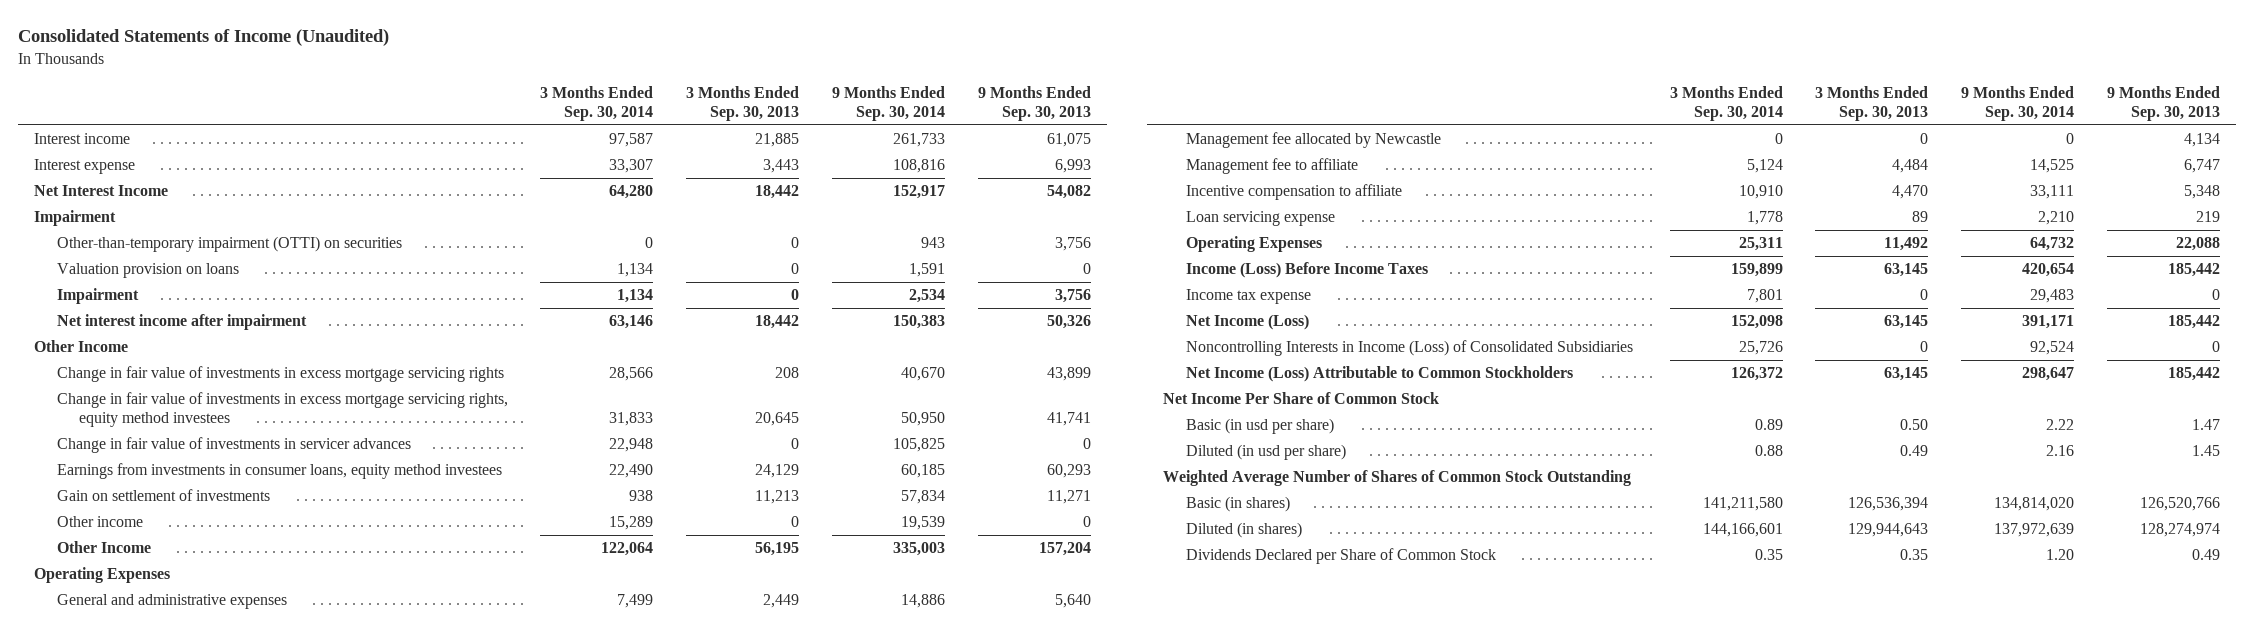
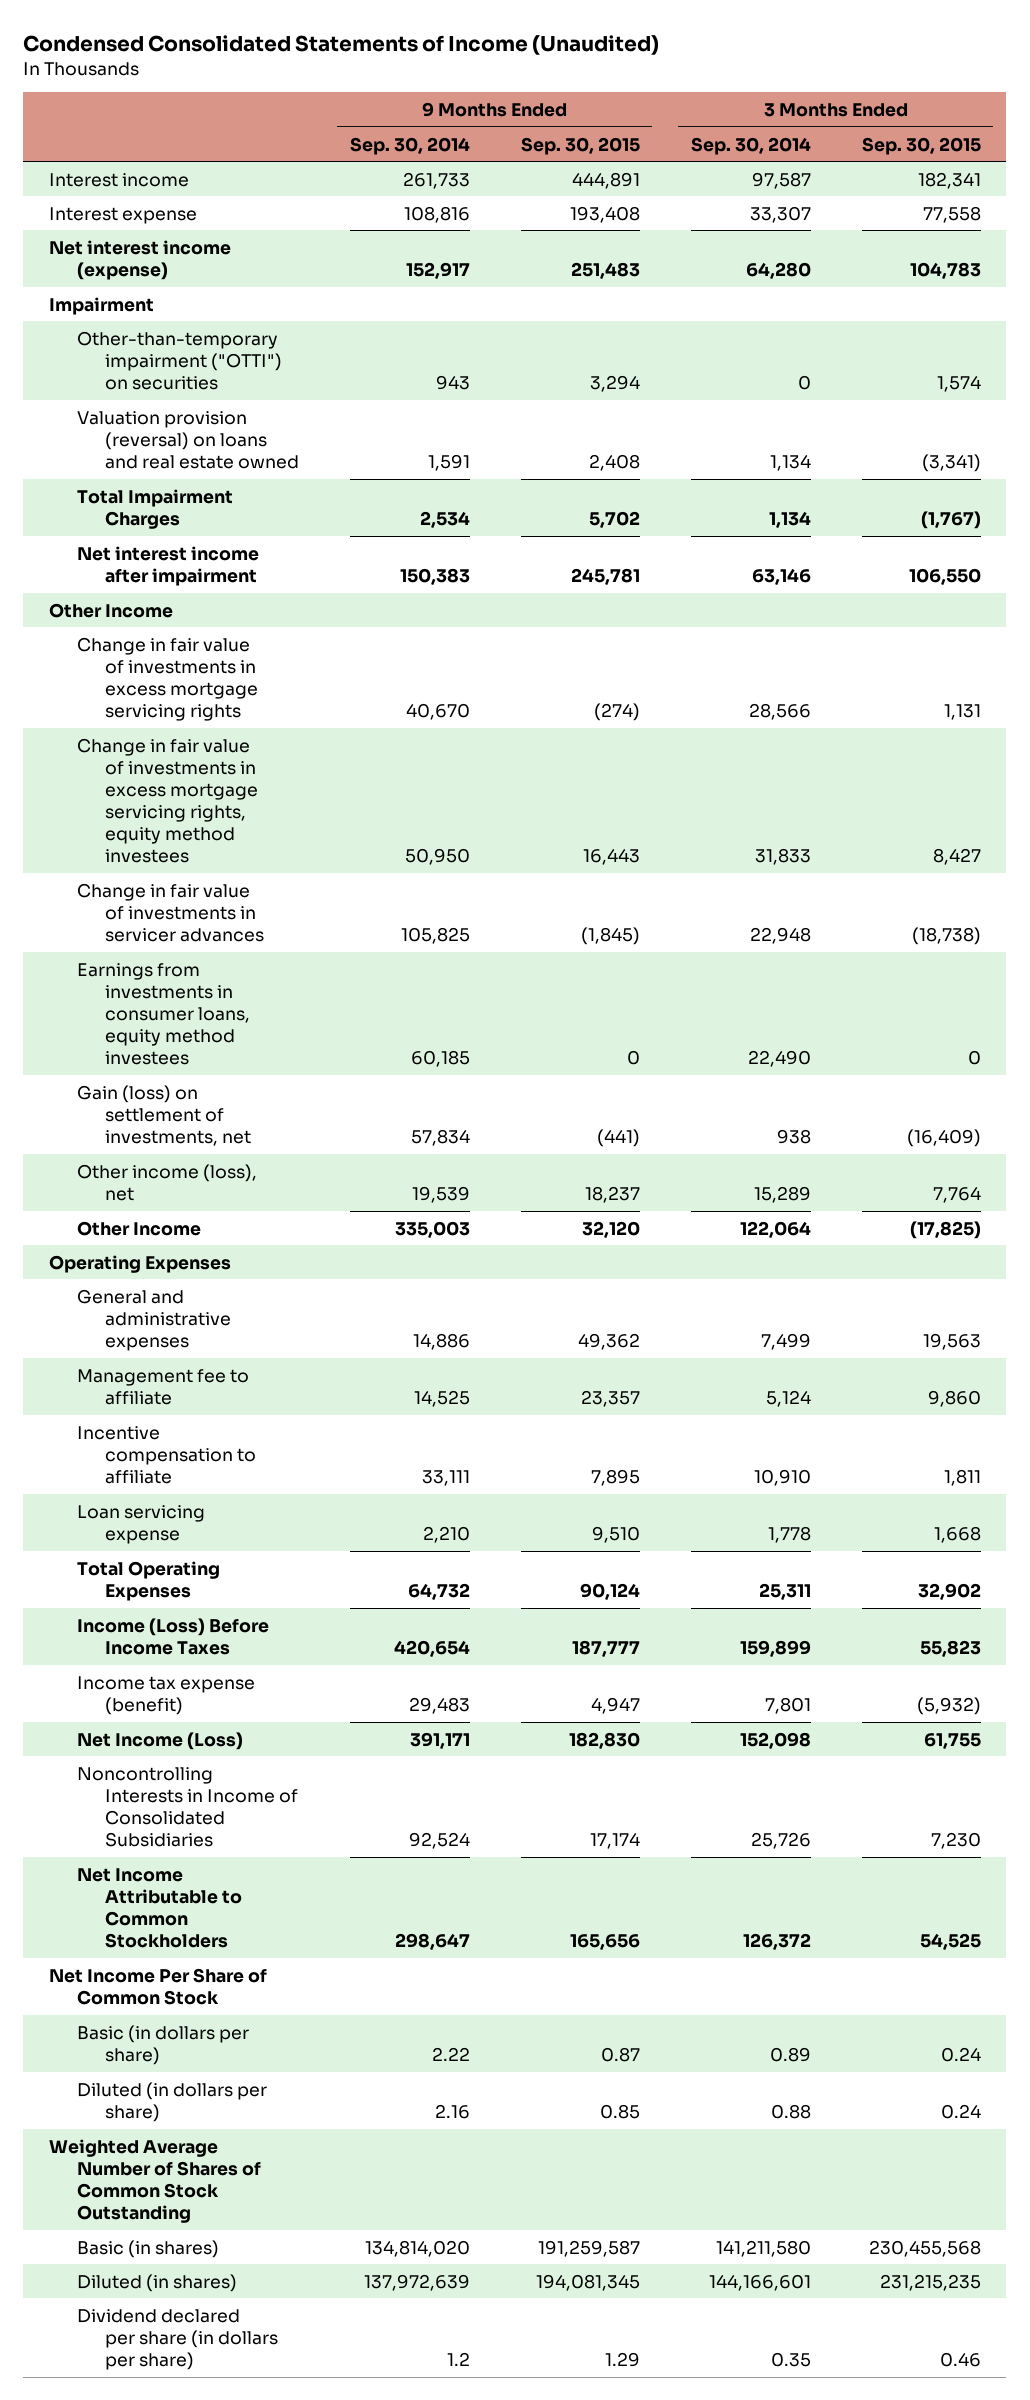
[17,29,389,47] Consolidated Statements of Income (Unaudited) -> [23,34,660,55] Condensed Consolidated Statements of Income (Unaudited)
[686,86,800,121] 3 Months Ended Sep. 30, 2013 -> none
[977,86,1091,121] 9 Months Ended Sep. 30, 2013 -> none
none -> [520,136,640,155] Sep. 30, 2015
none -> [861,136,981,155] Sep. 30, 2015
[33,185,168,197] Net Interest Income -> [48,239,231,280] Net interest income (expense)
[56,236,402,253] Other-than-temporary impairment (OTTI) on securities -> [76,330,282,390] Other-than-temporary impairment ("OTTI") on securities
[56,263,239,279] Valuation provision on loans -> [76,410,299,469] Valuation provision (reversal) on loans and real estate owned
[56,288,139,305] Impairment -> [76,488,233,529] Total Impairment Charges
[56,489,270,502] Gain on settlement of investments -> [76,1084,251,1146] Gain (loss) on settlement of investments, net
[56,516,143,528] Other income -> [76,1163,257,1201] Other income (loss), net
[1185,132,1441,149] Management fee allocated by Newcastle -> none
[1185,236,1322,253] Operating Expenses -> [76,1560,220,1601] Total Operating Expenses
[1185,289,1311,305] Income tax expense -> [76,1675,255,1715] Income tax expense (benefit)
[1185,340,1633,357] Noncontrolling Interests in Income (Loss) of Consolidated Subsidiaries -> [76,1766,298,1848] Noncontrolling Interests in Income of Consolidated Subsidiaries
[1185,366,1573,383] Net Income (Loss) Attributable to Common Stockholders -> [76,1867,242,1949] Net Income Attributable to Common Stockholders
[1185,418,1334,435] Basic (in usd per share) -> [76,2024,249,2065] Basic (in dollars per share)
[1185,444,1346,461] Diluted (in usd per share) -> [76,2081,267,2122] Diluted (in dollars per share)
[1185,548,1496,565] Dividends Declared per Share of Common Stock -> [76,2308,278,2370] Dividend declared per share (in dollars per share)
[2046,549,2075,561] 1.20 -> [446,2351,470,2366] 1.2

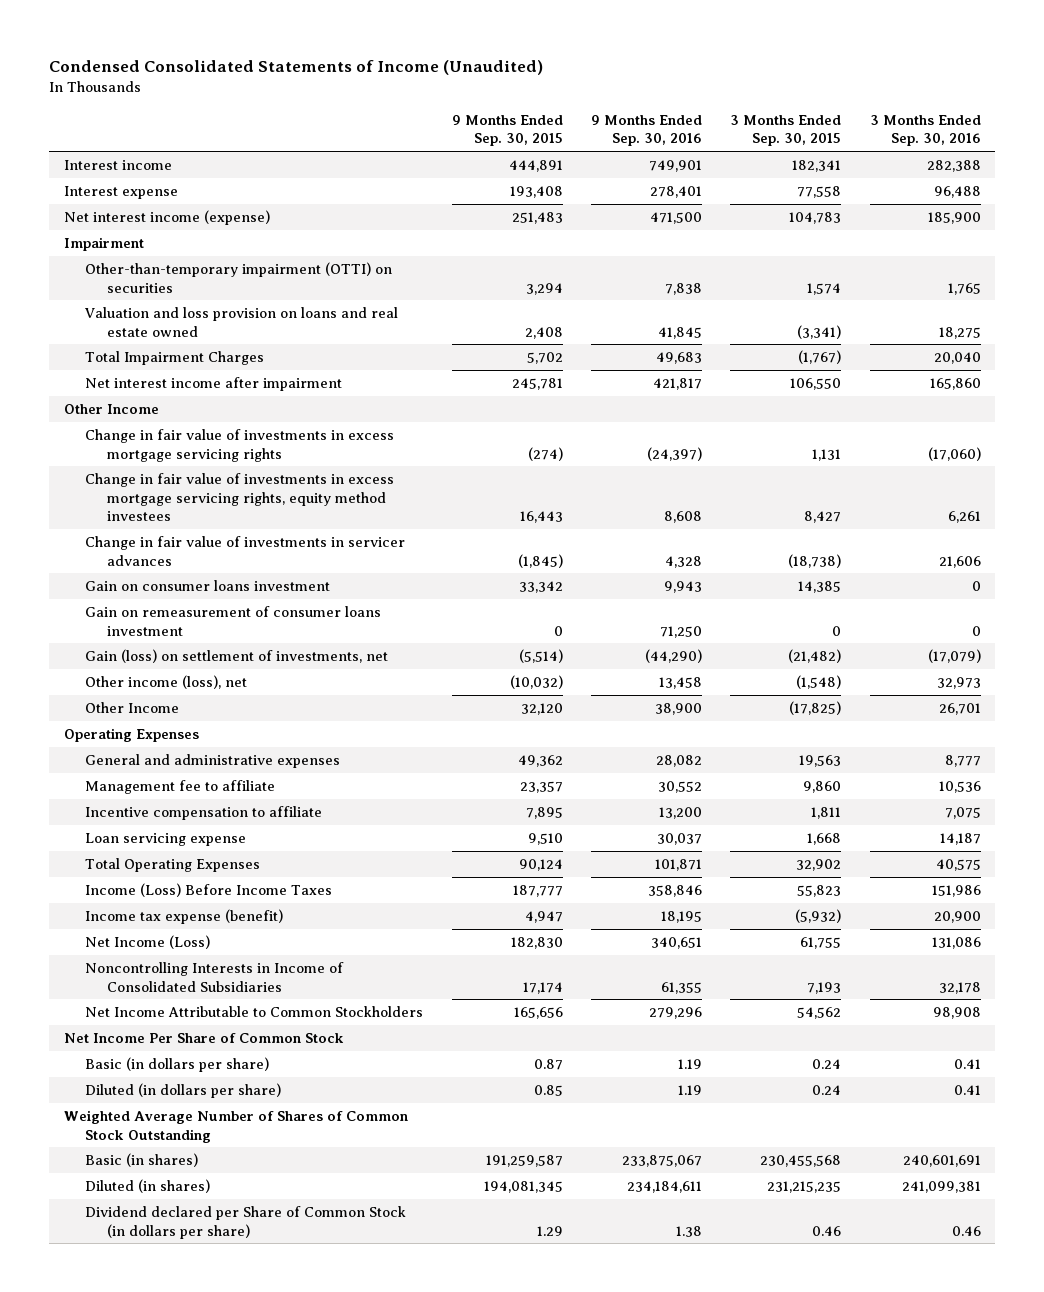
[349,136,470,155] Sep. 30, 2014 -> none
[690,136,811,155] Sep. 30, 2014 -> none
none -> [591,114,703,147] 9 Months Ended Sep. 30, 2016
none -> [869,114,981,147] 3 Months Ended Sep. 30, 2016
[76,330,282,390] Other-than-temporary impairment ("OTTI") on securities -> [85,262,393,293] Other-than-temporary impairment (OTTI) on securities
[76,410,299,469] Valuation provision (reversal) on loans and real estate owned -> [84,307,399,337] Valuation and loss provision on loans and real estate owned
[76,962,250,1066] Earnings from investments in consumer loans, equity method investees -> none
none -> [85,580,331,592] Gain on consumer loans investment
none -> [85,606,382,636] Gain on remeasurement of consumer loans investment
[596,1128,640,1147] (441) -> [518,649,563,664] (5,514)
[906,1128,981,1147] (16,409) -> [788,649,842,664] (21,482)
[584,1185,640,1203] 18,237 -> [509,675,563,690] (10,032)
[932,1185,981,1203] 7,764 -> [796,675,842,690] (1,548)
[930,1832,981,1850] 7,230 -> [807,981,842,994] 7,193
[919,1933,981,1951] 54,525 -> [797,1007,842,1020] 54,562
[76,2308,278,2370] Dividend declared per share (in dollars per share) -> [85,1206,407,1239] Dividend declared per Share of Common Stock (in dollars per share)

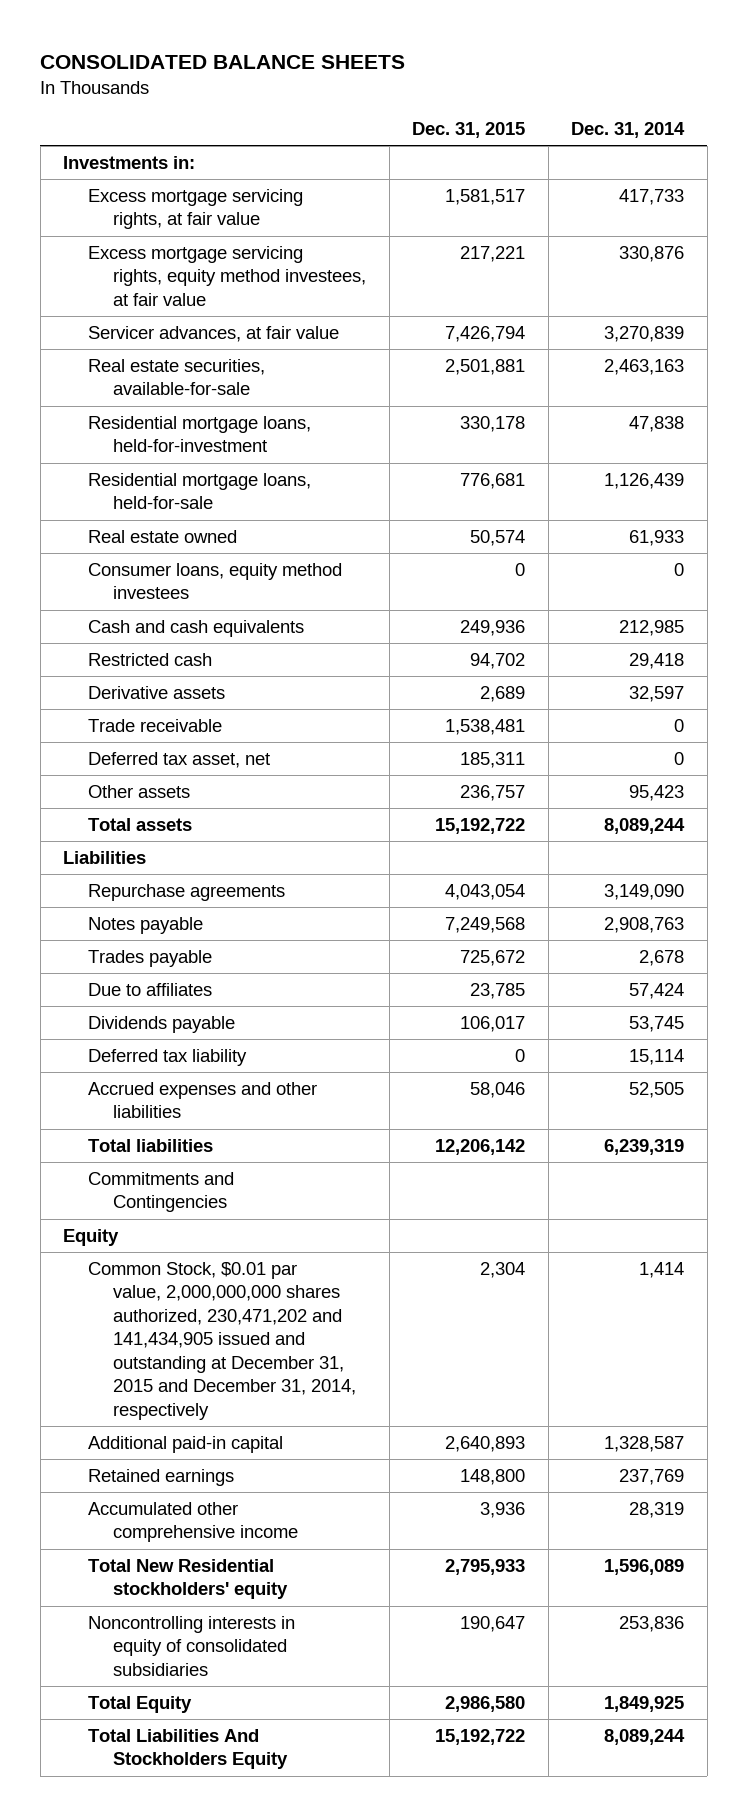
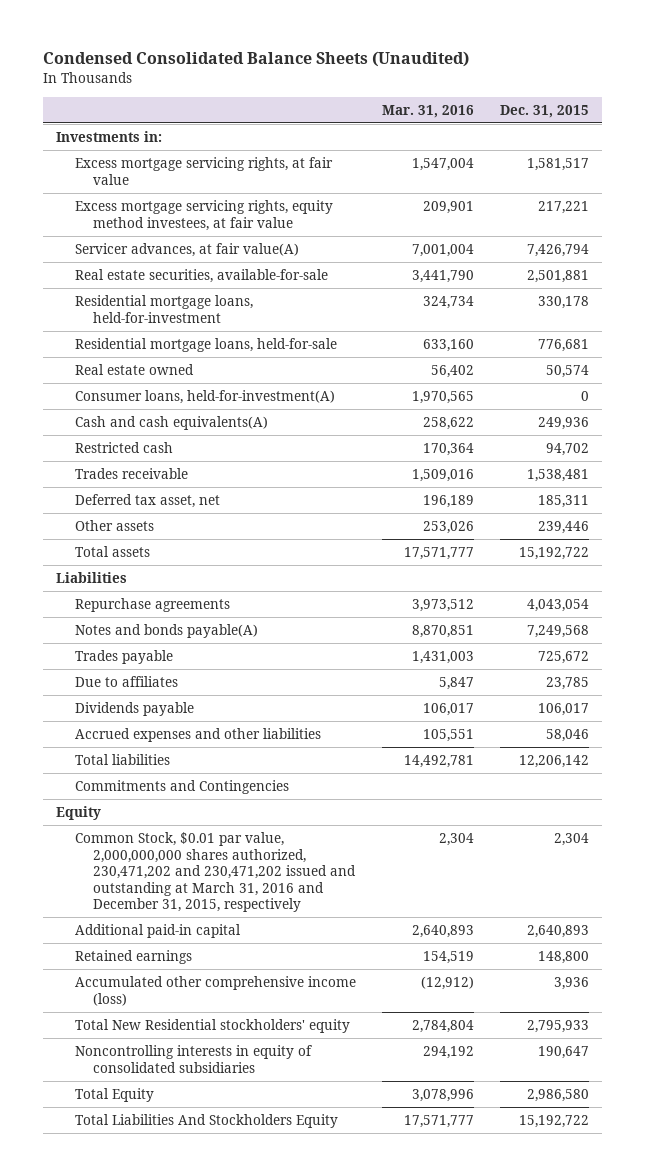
[40,54,406,69] CONSOLIDATED BALANCE SHEETS -> [43,51,470,68] Condensed Consolidated Balance Sheets (Unaudited)
[571,121,686,138] Dec. 31, 2014 -> none
none -> [381,104,474,118] Mar. 31, 2016
[88,325,340,342] Servicer advances, at fair value -> [74,242,299,257] Servicer advances, at fair value(A)
[88,562,343,600] Consumer loans, equity method investees -> none
none -> [74,389,335,404] Consumer loans, held-for-investment(A)
[88,619,305,637] Cash and cash equivalents -> [74,415,268,430] Cash and cash equivalents(A)
[88,685,226,699] Derivative assets -> none
[88,718,223,732] Trade receivable -> [74,467,188,479] Trades receivable
[460,784,526,801] 236,757 -> [537,520,589,534] 239,446
[88,916,204,934] Notes payable -> [74,623,258,638] Notes and bonds payable(A)
[88,1048,248,1066] Deferred tax liability -> none
[88,1261,357,1420] Common Stock, $0.01 par value, 2,000,000,000 shares authorized, 230,471,202 and 141,434,905 issued and outstanding at December 31, 2015 and December 31, 2014, respectively -> [74,831,357,913] Common Stock, $0.01 par value, 2,000,000,000 shares authorized, 230,471,202 and 230,471,202 issued and outstanding at March 31, 2016 and December 31, 2015, respectively
[88,1501,299,1543] Accumulated other comprehensive income -> [74,975,356,1006] Accumulated other comprehensive income (loss)

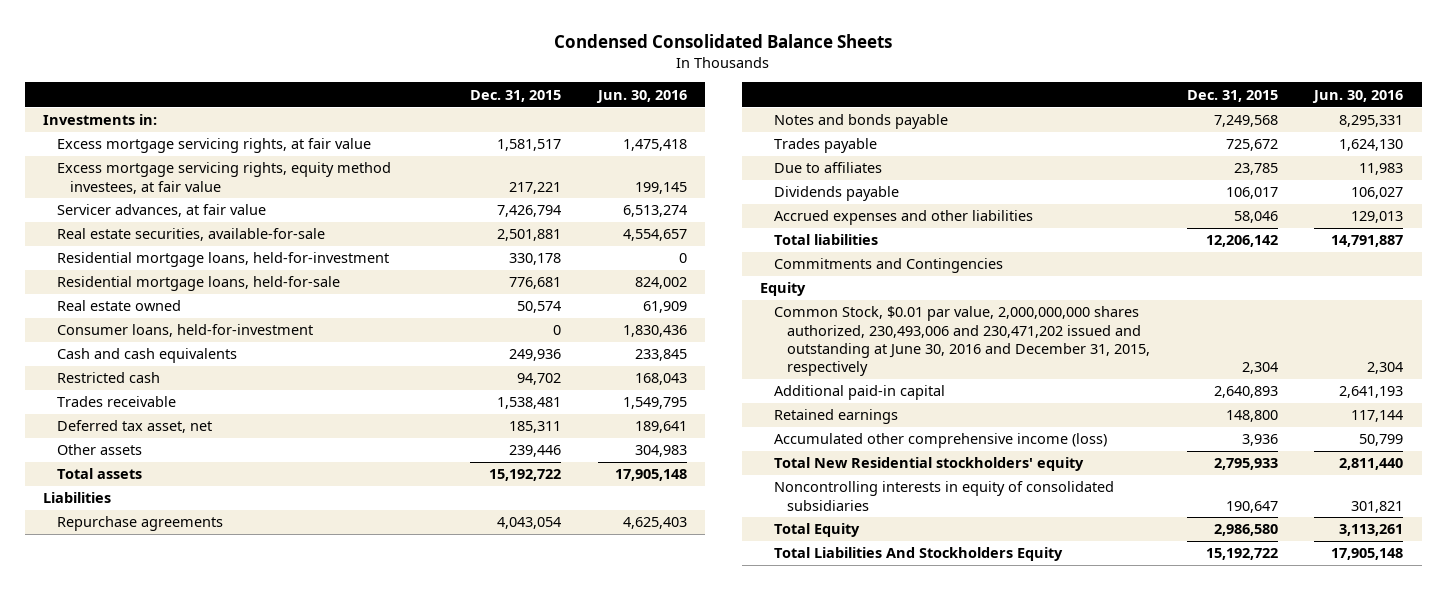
[43,51,470,68] Condensed Consolidated Balance Sheets (Unaudited) -> [554,33,893,48] Condensed Consolidated Balance Sheets
[381,104,474,118] Mar. 31, 2016 -> none
none -> [595,89,687,103] Jun. 30, 2016
[74,242,299,257] Servicer advances, at fair value(A) -> [56,204,266,218] Servicer advances, at fair value
[74,389,335,404] Consumer loans, held-for-investment(A) -> [56,324,313,338] Consumer loans, held-for-investment
[74,415,268,430] Cash and cash equivalents(A) -> [56,348,237,364] Cash and cash equivalents
[74,623,258,638] Notes and bonds payable(A) -> [773,114,948,130] Notes and bonds payable
[74,831,357,913] Common Stock, $0.01 par value, 2,000,000,000 shares authorized, 230,471,202 and 230,471,202 issued and outstanding at March 31, 2016 and December 31, 2015, respectively -> [773,306,1151,377] Common Stock, $0.01 par value, 2,000,000,000 shares authorized, 230,493,006 and 230,471,202 issued and outstanding at June 30, 2016 and December 31, 2015, respectively

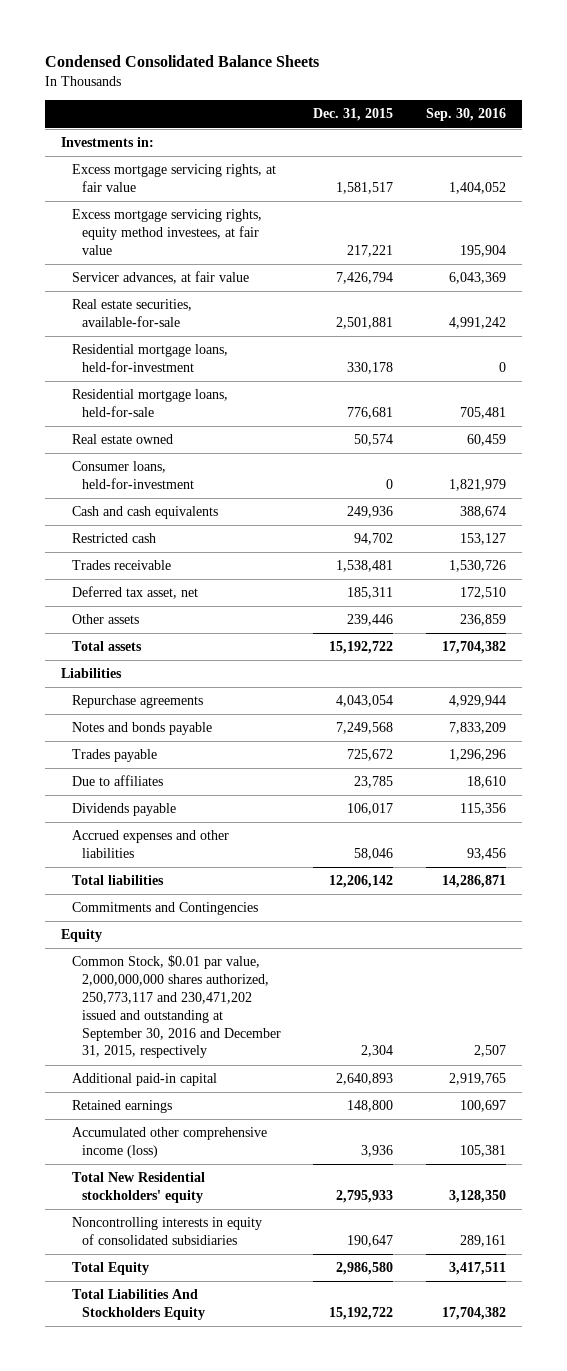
[595,89,687,103] Jun. 30, 2016 -> none
none -> [425,108,506,122] Sep. 30, 2016
[773,306,1151,377] Common Stock, $0.01 par value, 2,000,000,000 shares authorized, 230,493,006 and 230,471,202 issued and outstanding at June 30, 2016 and December 31, 2015, respectively -> [71,955,282,1059] Common Stock, $0.01 par value, 2,000,000,000 shares authorized, 250,773,117 and 230,471,202 issued and outstanding at September 30, 2016 and December 31, 2015, respectively

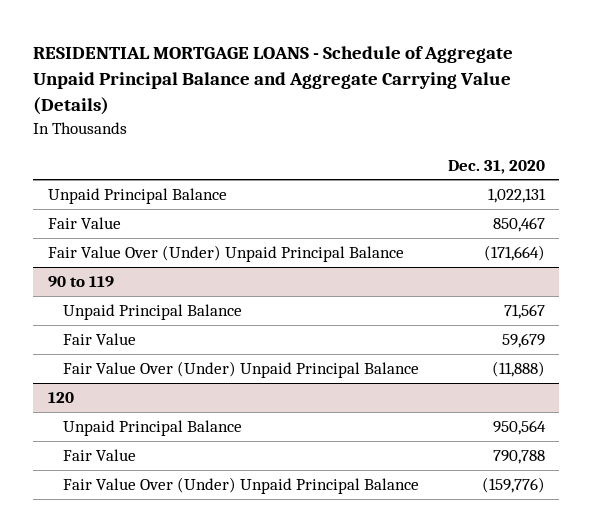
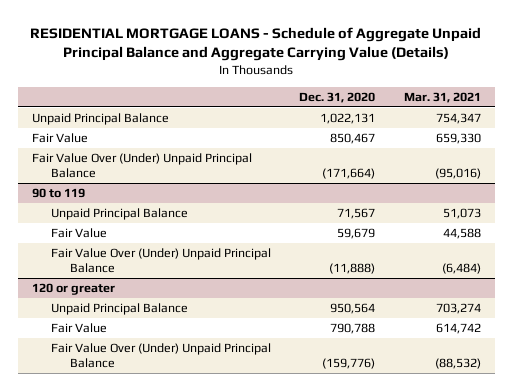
none -> [403,91,481,103] Mar. 31, 2021
[47,392,74,404] 120 -> [32,283,116,296] 120 or greater

